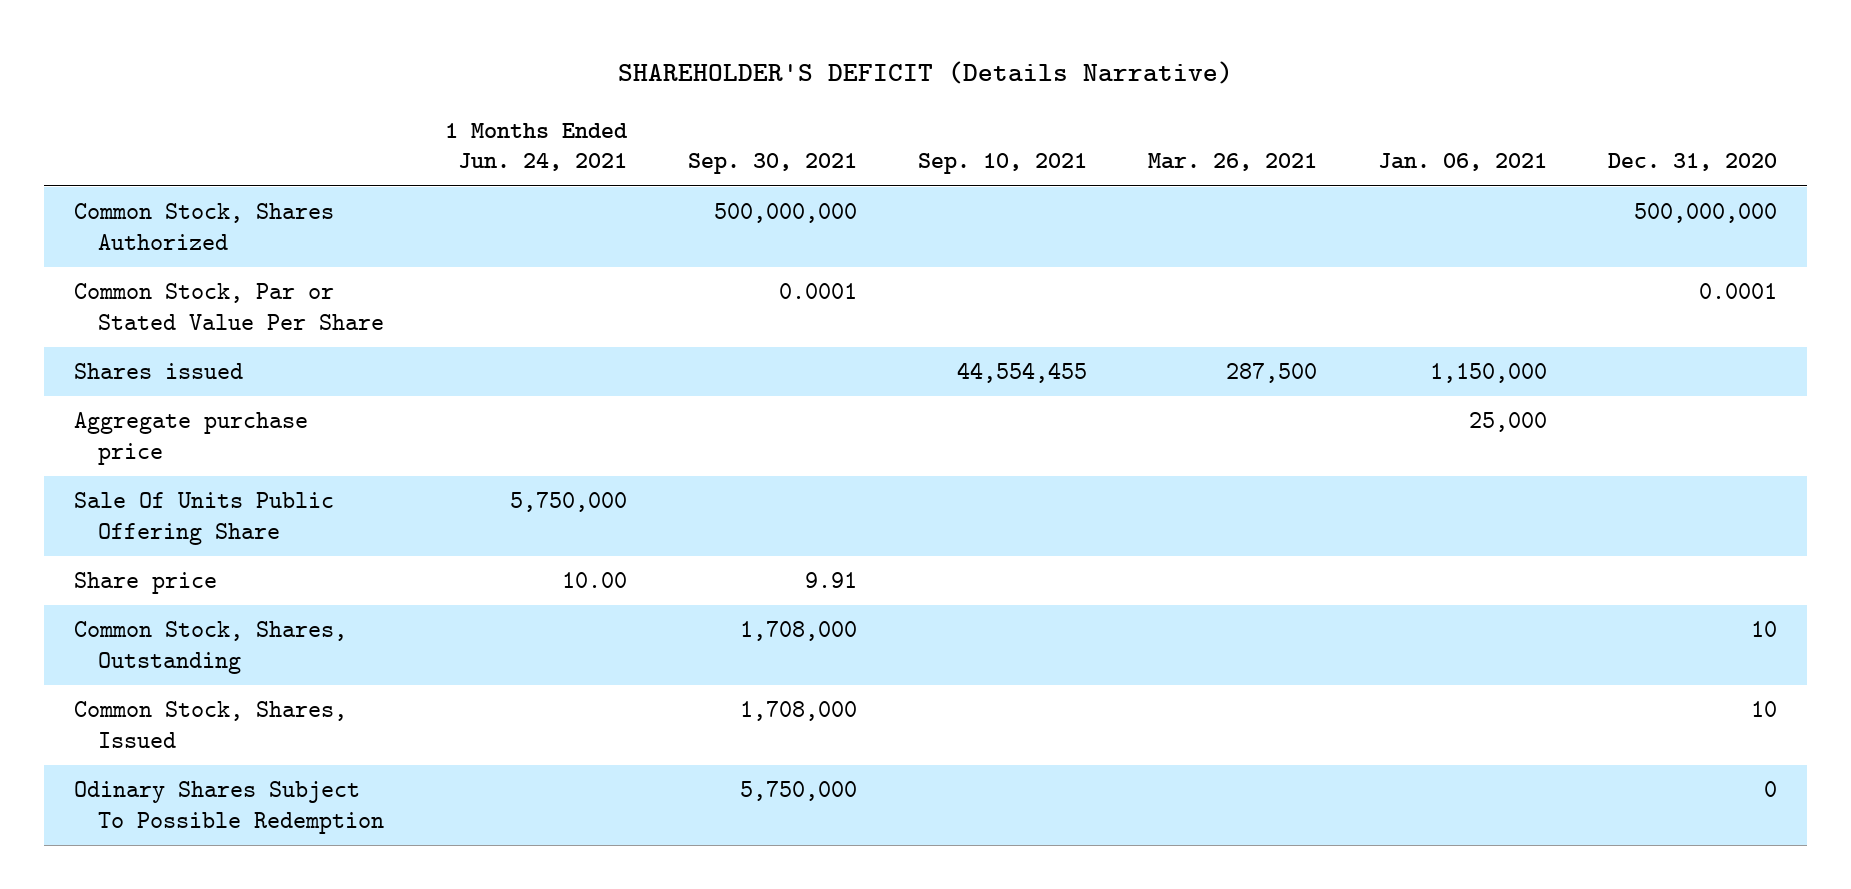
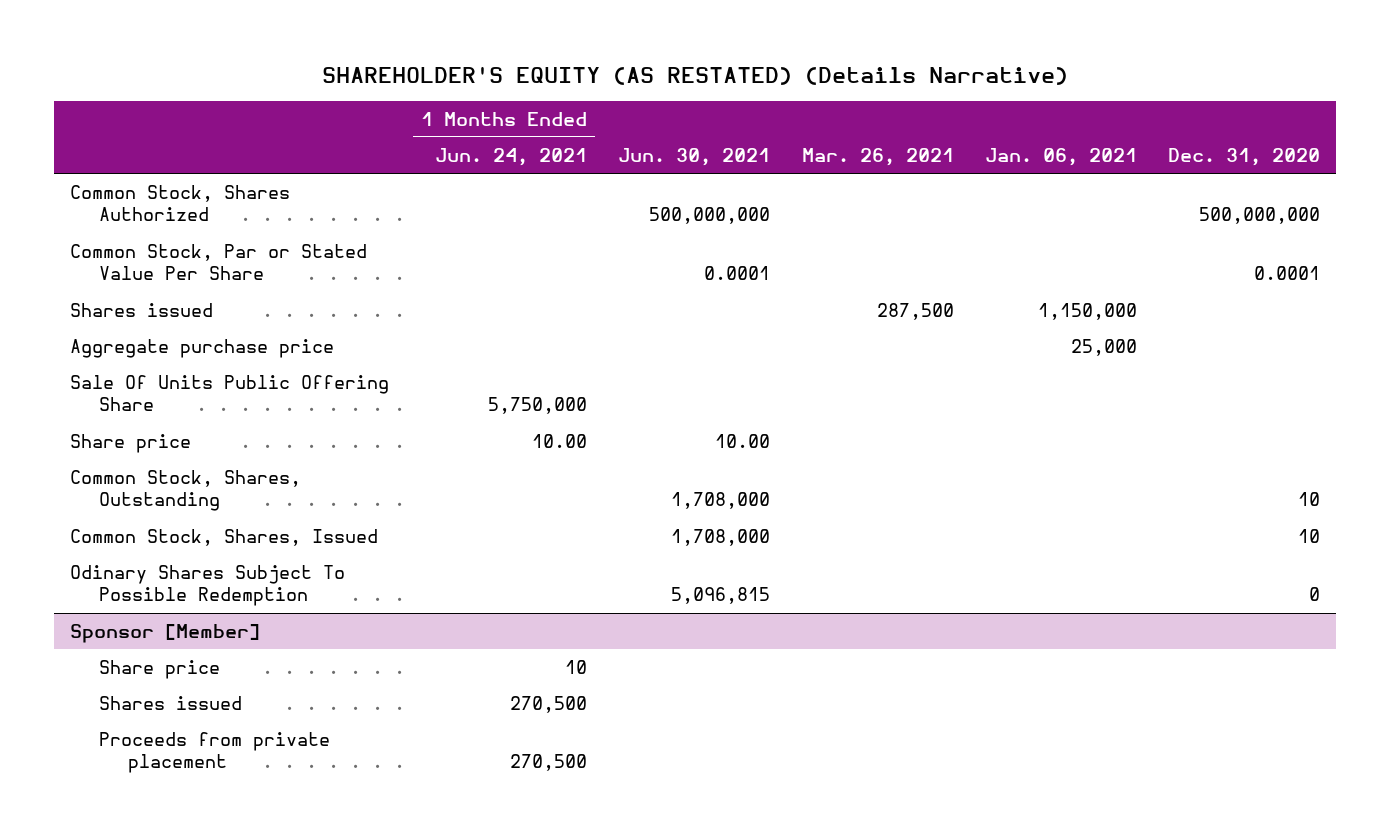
[617,61,1233,85] SHAREHOLDER'S DEFICIT (Details Narrative) -> [322,65,1069,85] SHAREHOLDER'S EQUITY (AS RESTATED) (Details Narrative)
[688,153,858,175] Sep. 30, 2021 -> none
[918,153,1088,175] Sep. 10, 2021 -> none
none -> [618,148,771,167] Jun. 30, 2021
none -> [70,624,261,644] Sponsor [Member]
none -> [98,660,220,680] Share price
none -> [98,696,242,711] Shares issued
none -> [98,732,330,774] Proceeds from private placement

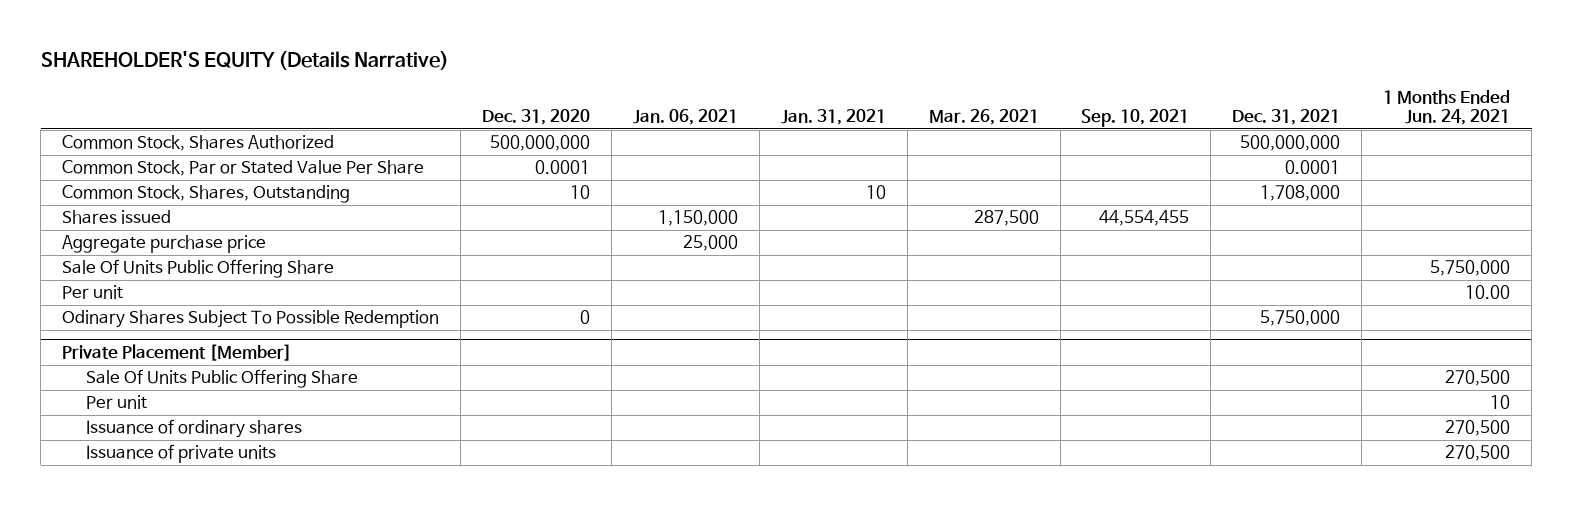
[322,65,1069,85] SHAREHOLDER'S EQUITY (AS RESTATED) (Details Narrative) -> [40,51,449,71] SHAREHOLDER'S EQUITY (Details Narrative)
[618,148,771,167] Jun. 30, 2021 -> none
none -> [780,109,886,126] Jan. 31, 2021
none -> [1081,109,1190,128] Sep. 10, 2021
none -> [1232,109,1341,126] Dec. 31, 2021
[70,470,302,512] Common Stock, Shares, Outstanding -> [62,185,351,204] Common Stock, Shares, Outstanding
[70,434,192,454] Share price -> none
[70,529,379,547] Common Stock, Shares, Issued -> none
none -> [62,285,124,300] Per unit
[70,624,261,644] Sponsor [Member] -> none
[98,660,220,680] Share price -> none
[98,696,242,711] Shares issued -> none
[98,732,330,774] Proceeds from private placement -> none
none -> [62,344,293,362] Private Placement [Member]
none -> [86,369,359,389] Sale Of Units Public Offering Share
none -> [86,395,148,410] Per unit
none -> [86,419,303,439] Issuance of ordinary shares
none -> [86,444,277,464] Issuance of private units

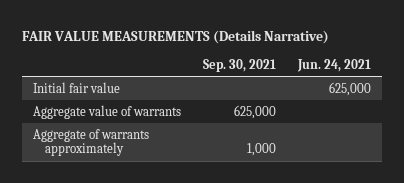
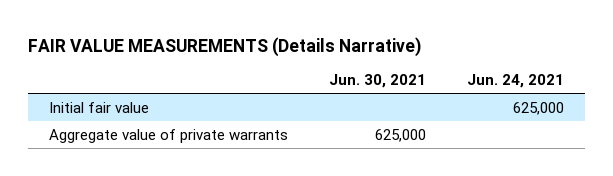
[203,59,277,73] Sep. 30, 2021 -> none
none -> [329,74,427,89] Jun. 30, 2021
[33,128,150,157] Aggregate of warrants approximately -> none
[33,104,182,119] Aggregate value of warrants -> [48,128,288,143] Aggregate value of private warrants

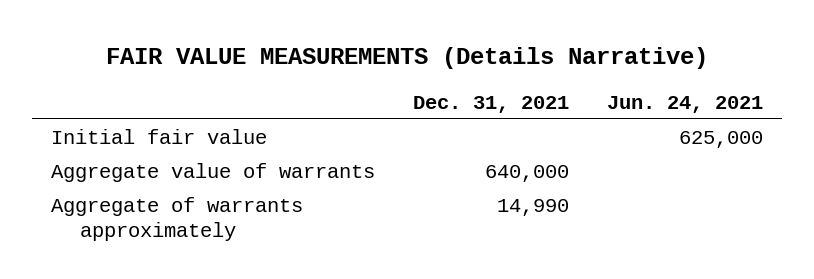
[329,74,427,89] Jun. 30, 2021 -> none
none -> [413,95,570,113] Dec. 31, 2021
[48,128,288,143] Aggregate value of private warrants -> [51,162,376,182] Aggregate value of warrants
none -> [51,196,304,241] Aggregate of warrants approximately

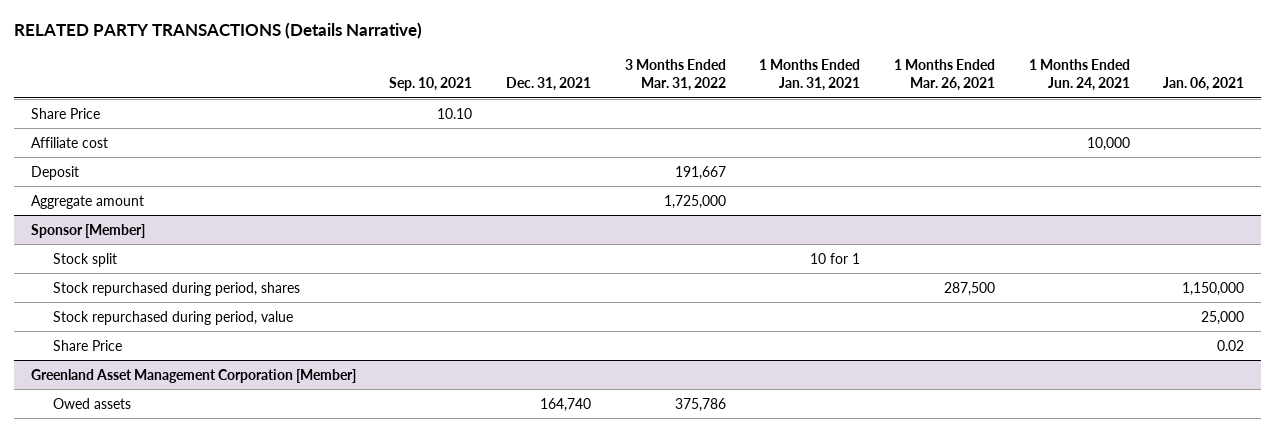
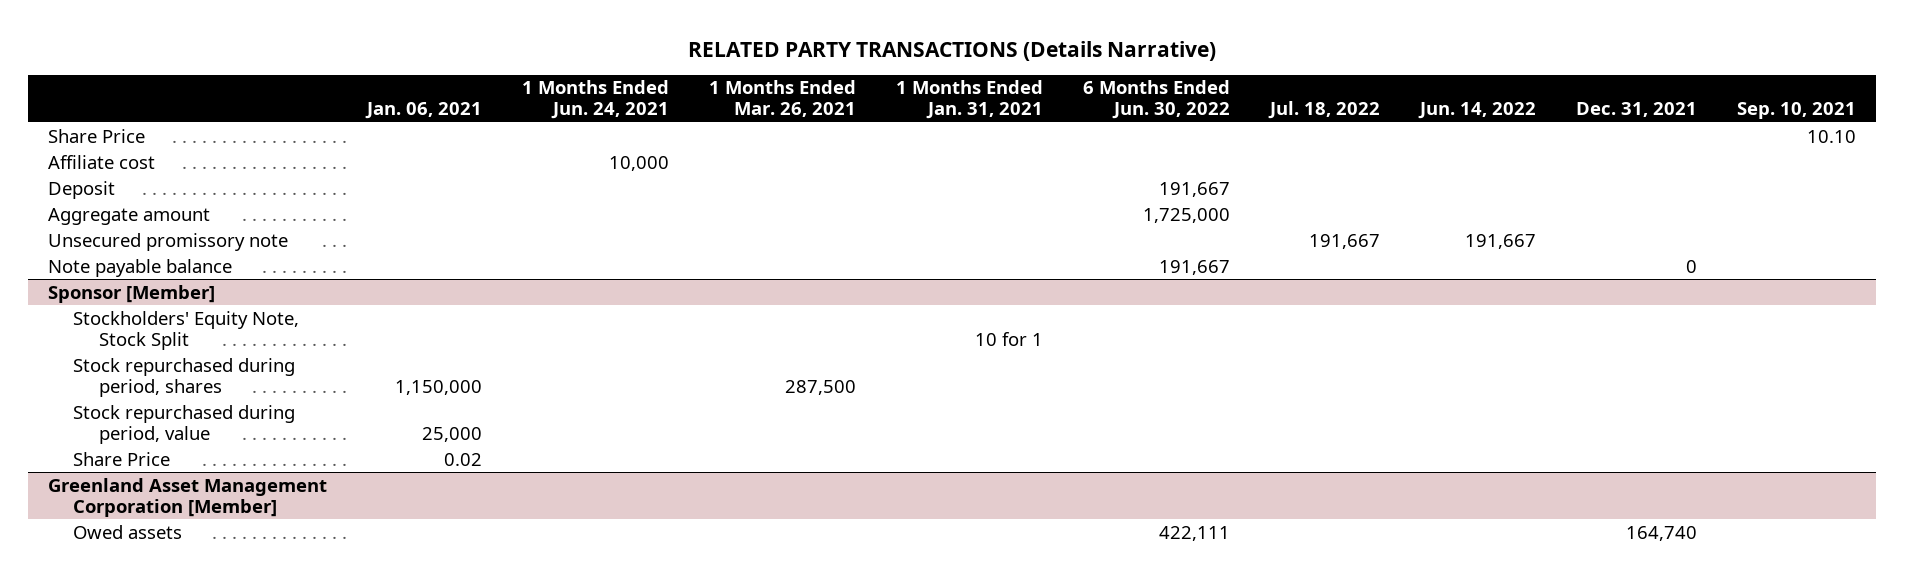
[624,59,726,92] 3 Months Ended Mar. 31, 2022 -> none
none -> [1083,80,1231,120] 6 Months Ended Jun. 30, 2022
none -> [1268,101,1381,120] Jul. 18, 2022
none -> [1418,102,1537,120] Jun. 14, 2022
none -> [48,232,289,251] Unsecured promissory note
none -> [48,258,233,277] Note payable balance
[53,252,118,267] Stock split -> [73,310,300,350] Stockholders' Equity Note, Stock Split

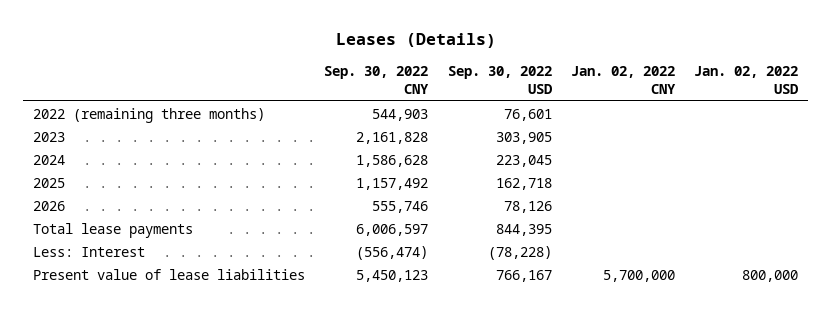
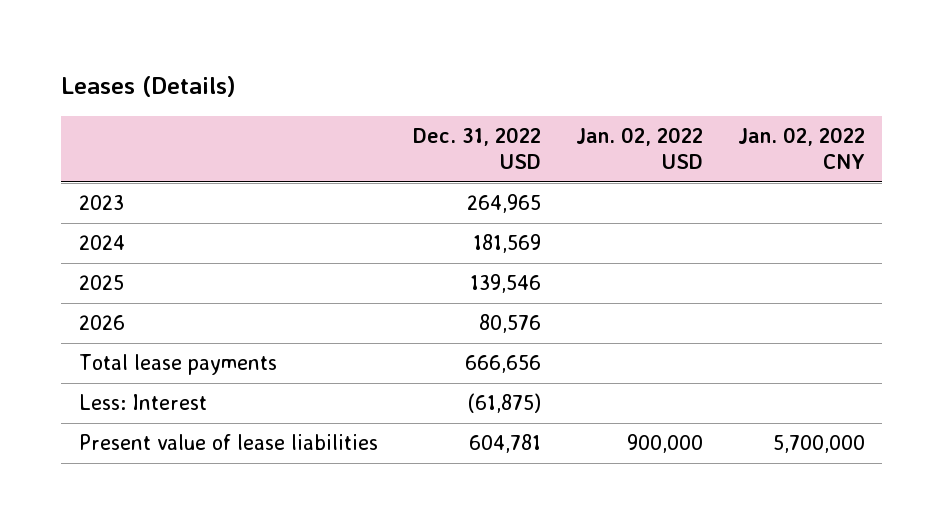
[324,66,430,95] Sep. 30, 2022 CNY -> none
[447,66,552,95] Sep. 30, 2022 USD -> none
none -> [412,126,541,170] Dec. 31, 2022 USD
[33,107,266,123] 2022 (remaining three months) -> none
[741,269,798,282] 800,000 -> [626,434,703,454] 900,000

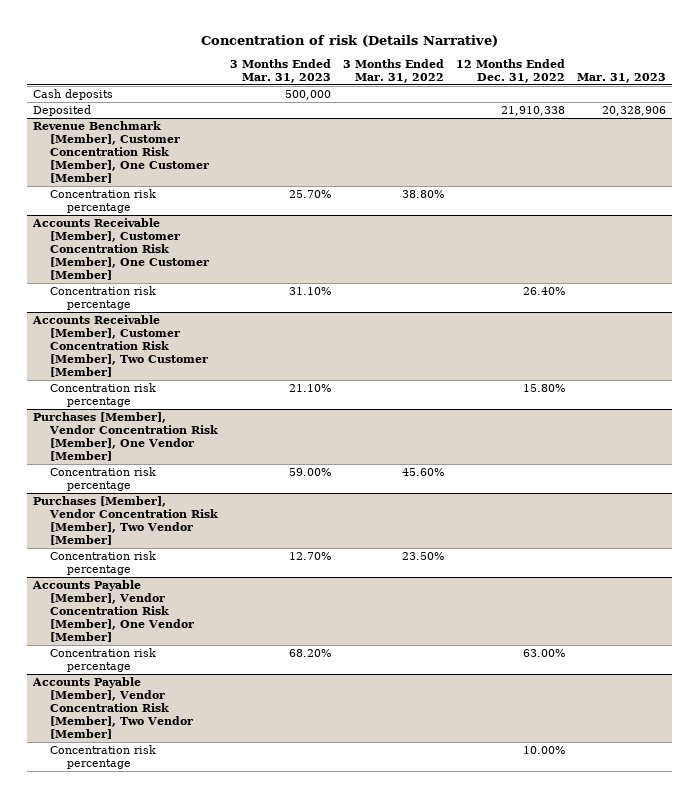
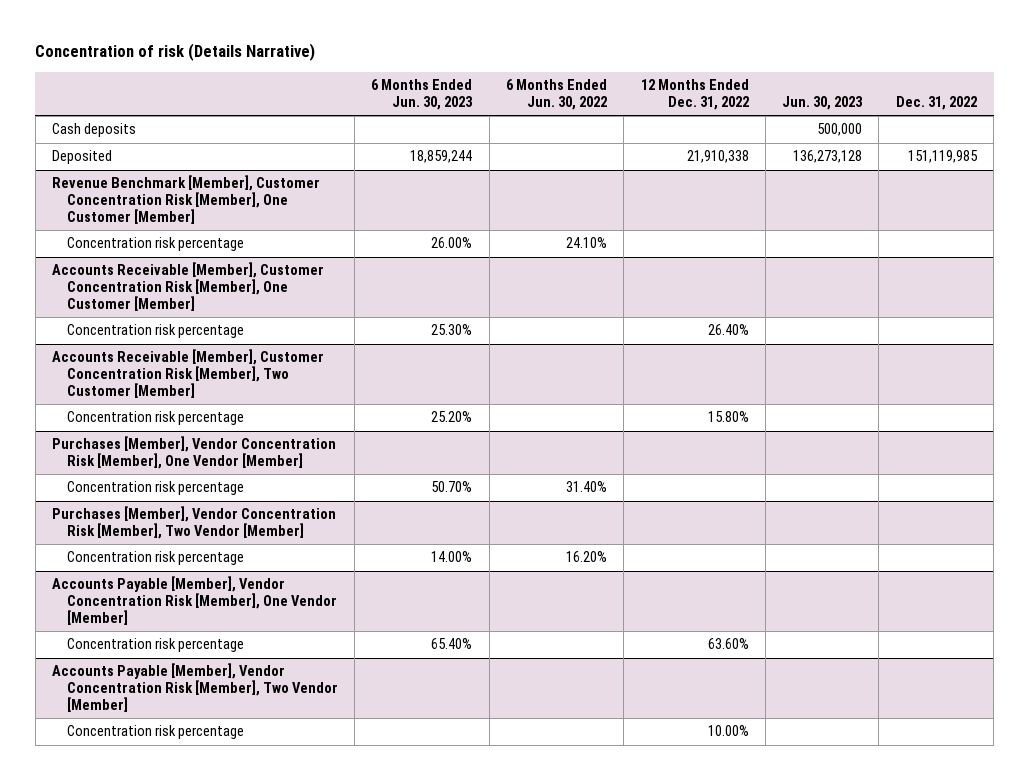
[230,58,332,83] 3 Months Ended Mar. 31, 2023 -> none
[343,58,445,83] 3 Months Ended Mar. 31, 2022 -> none
[577,72,667,83] Mar. 31, 2023 -> none
none -> [371,79,474,110] 6 Months Ended Jun. 30, 2023
none -> [505,79,607,110] 6 Months Ended Jun. 30, 2022
none -> [782,95,864,110] Jun. 30, 2023
none -> [895,95,977,110] Dec. 31, 2022
[523,649,566,658] 63.00% -> [707,638,749,650] 63.60%

